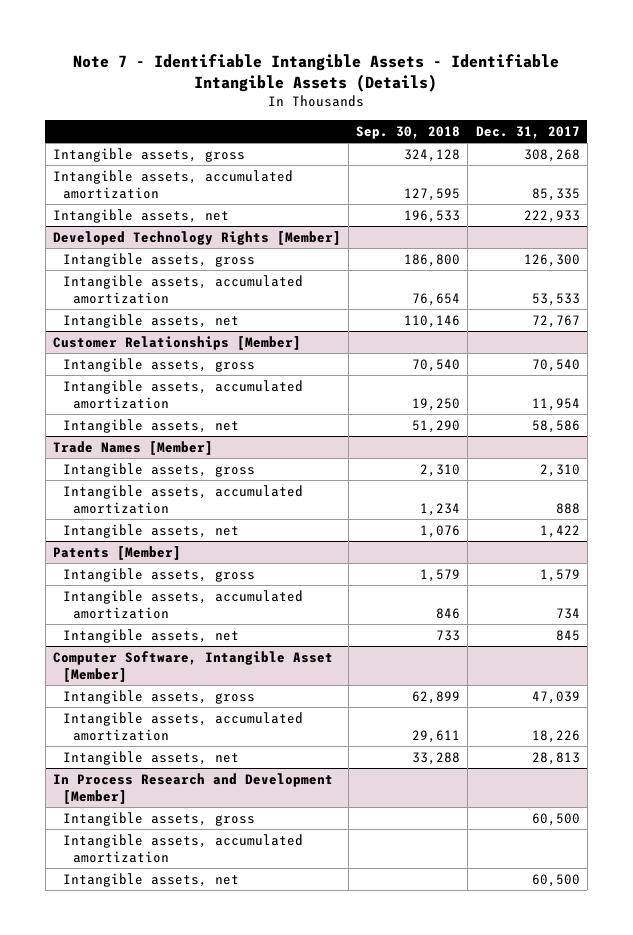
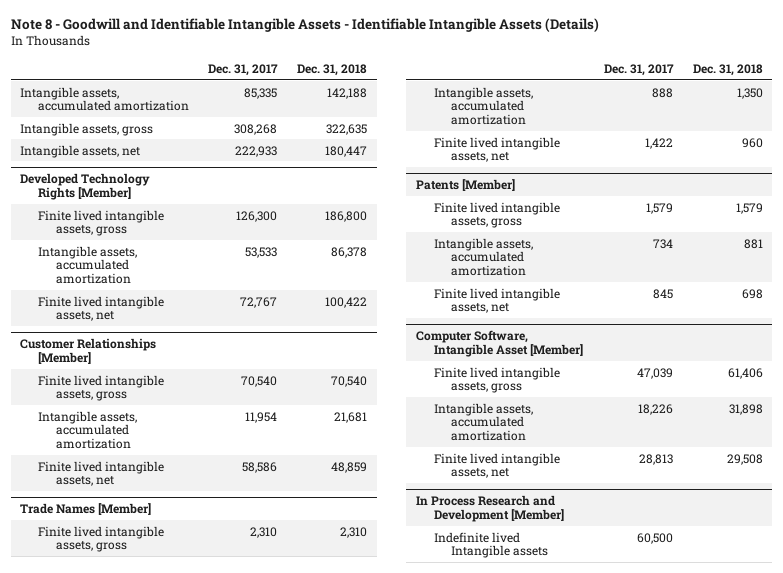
[73,53,560,92] Note 7 - Identifiable Intangible Assets - Identifiable Intangible Assets (Details) -> [10,18,599,33] Note 8 - Goodwill and Identifiable Intangible Assets - Identifiable Intangible Assets (Details)
[356,125,461,139] Sep. 30, 2018 -> none
none -> [296,63,367,76] Dec. 31, 2018
[52,147,245,162] Intangible assets, gross -> [20,122,154,136] Intangible assets, gross
[62,252,255,267] Intangible assets, gross -> [37,209,164,237] Finite lived intangible assets, gross
[62,313,239,328] Intangible assets, net -> [37,295,164,322] Finite lived intangible assets, net
[62,357,255,372] Intangible assets, gross -> [37,374,164,402] Finite lived intangible assets, gross
[62,418,239,433] Intangible assets, net -> [37,460,164,487] Finite lived intangible assets, net
[62,462,255,477] Intangible assets, gross -> [37,525,164,553] Finite lived intangible assets, gross
[62,523,239,538] Intangible assets, net -> [433,136,560,163] Finite lived intangible assets, net
[62,567,255,582] Intangible assets, gross -> [433,201,560,229] Finite lived intangible assets, gross
[62,628,239,643] Intangible assets, net -> [433,287,560,314] Finite lived intangible assets, net
[62,689,255,704] Intangible assets, gross -> [433,366,560,394] Finite lived intangible assets, gross
[62,750,239,765] Intangible assets, net -> [433,452,560,479] Finite lived intangible assets, net
[62,811,255,826] Intangible assets, gross -> none
[62,833,303,863] Intangible assets, accumulated amortization -> none
[62,872,239,887] Intangible assets, net -> none
none -> [433,531,549,559] Indefinite lived Intangible assets

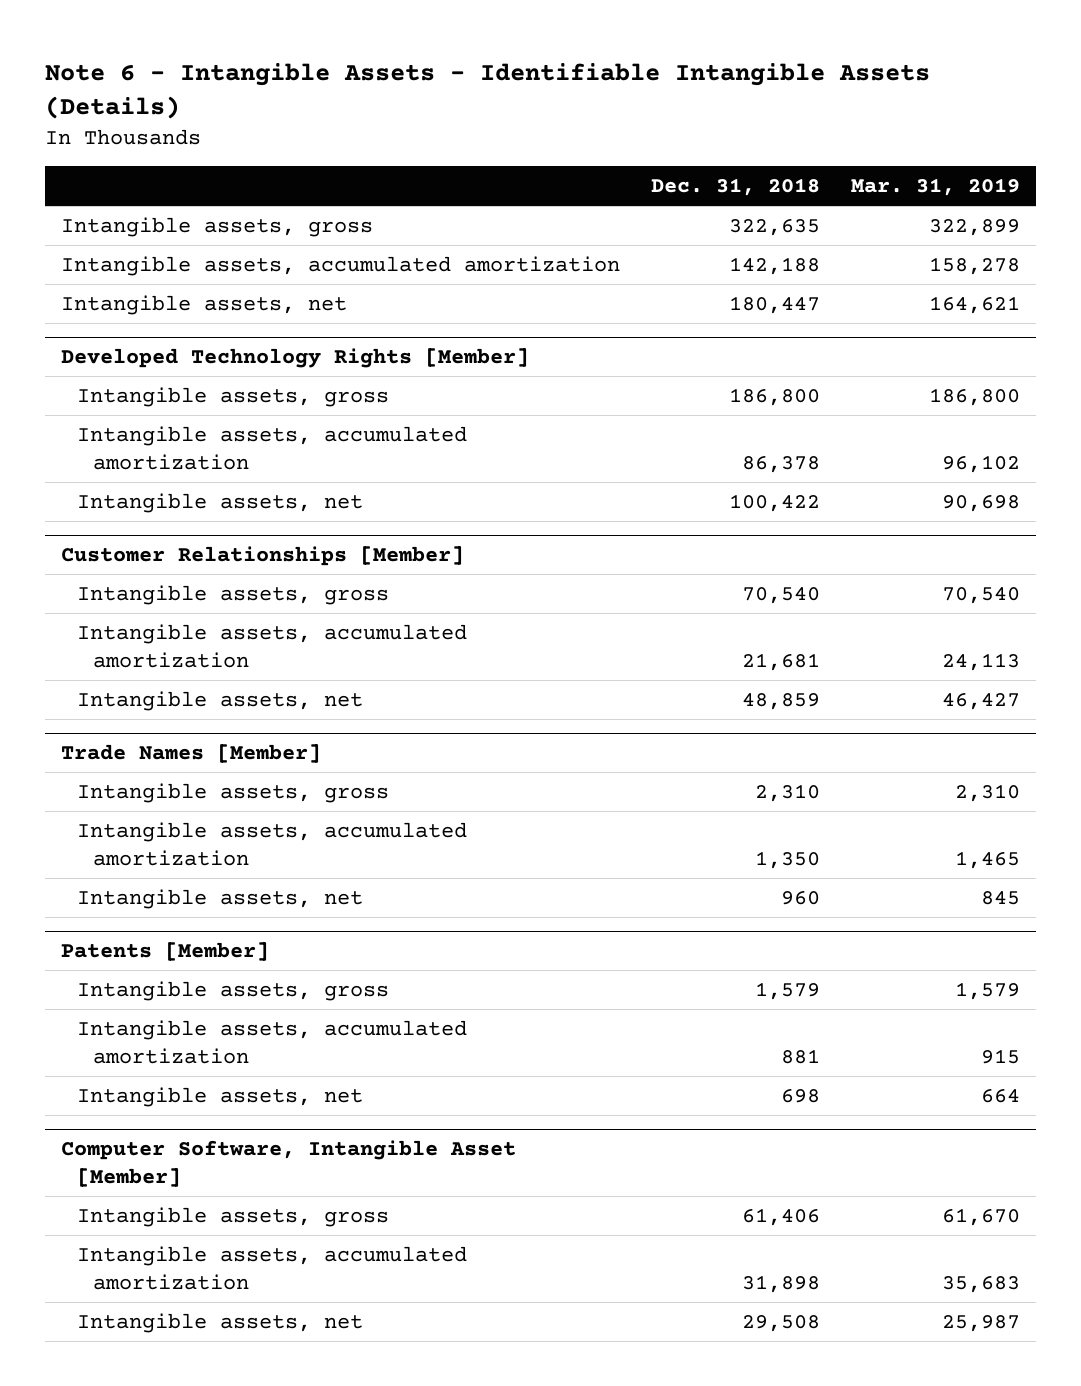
[10,18,599,33] Note 8 - Goodwill and Identifiable Intangible Assets - Identifiable Intangible Assets (Details) -> [45,62,931,120] Note 6 - Intangible Assets - Identifiable Intangible Assets (Details)
[208,63,279,76] Dec. 31, 2017 -> none
none -> [851,177,1021,196] Mar. 31, 2019
[20,86,189,112] Intangible assets, accumulated amortization -> [60,255,620,276] Intangible assets, accumulated amortization
[37,209,164,237] Finite lived intangible assets, gross -> [76,386,389,407] Intangible assets, gross
[37,295,164,322] Finite lived intangible assets, net -> [76,492,363,513] Intangible assets, net
[37,374,164,402] Finite lived intangible assets, gross -> [76,584,389,605] Intangible assets, gross
[37,460,164,487] Finite lived intangible assets, net -> [76,690,363,711] Intangible assets, net
[37,525,164,553] Finite lived intangible assets, gross -> [76,782,389,803] Intangible assets, gross
[433,136,560,163] Finite lived intangible assets, net -> [76,888,363,909] Intangible assets, net
[433,201,560,229] Finite lived intangible assets, gross -> [76,980,389,1001] Intangible assets, gross
[433,287,560,314] Finite lived intangible assets, net -> [76,1086,363,1107] Intangible assets, net
[433,366,560,394] Finite lived intangible assets, gross -> [76,1206,389,1227] Intangible assets, gross
[416,495,564,523] In Process Research and Development [Member] -> none
[433,531,549,559] Indefinite lived Intangible assets -> none
[433,452,560,479] Finite lived intangible assets, net -> [76,1312,363,1333] Intangible assets, net

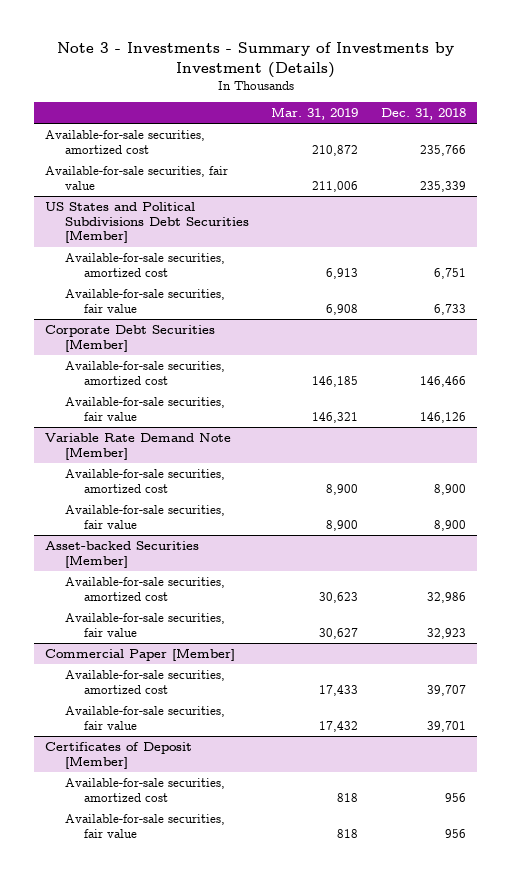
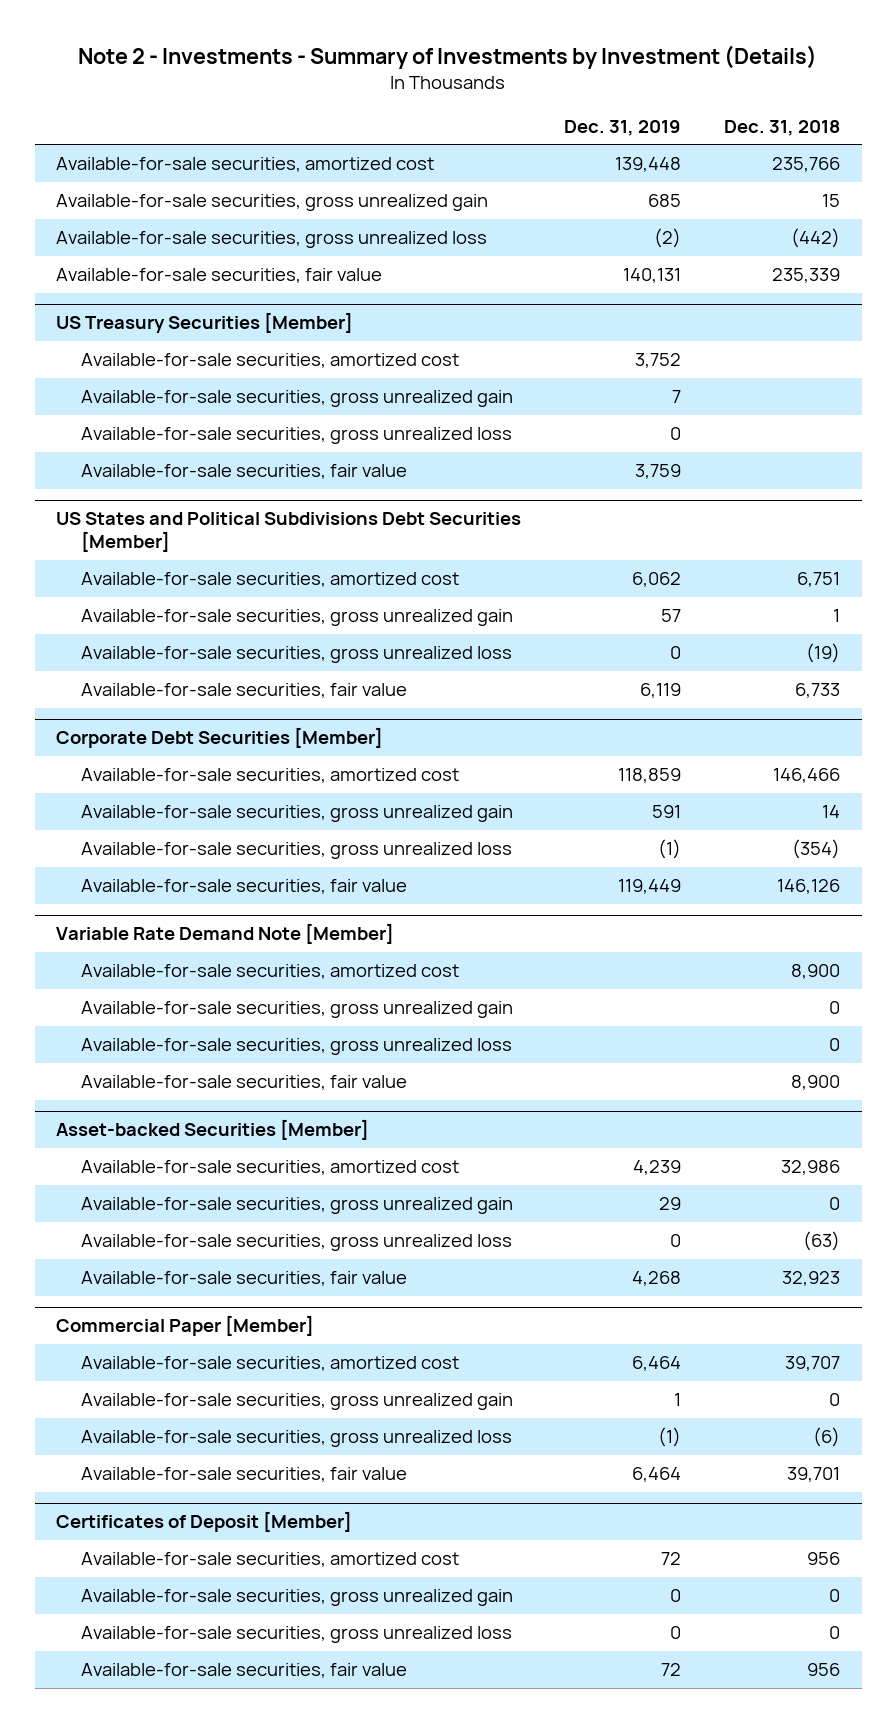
[56,42,454,78] Note 3 - Investments - Summary of Investments by Investment (Details) -> [78,44,818,69] Note 2 - Investments - Summary of Investments by Investment (Details)
[271,107,359,121] Mar. 31, 2019 -> none
none -> [564,119,682,136] Dec. 31, 2019
none -> [56,194,489,212] Available-for-sale securities, gross unrealized gain
none -> [56,231,488,249] Available-for-sale securities, gross unrealized loss
none -> [56,312,354,334] US Treasury Securities [Member]
none -> [81,353,460,369] Available-for-sale securities, amortized cost
none -> [81,390,514,408] Available-for-sale securities, gross unrealized gain
none -> [81,427,513,445] Available-for-sale securities, gross unrealized loss
none -> [81,464,408,480] Available-for-sale securities, fair value
none -> [81,609,514,627] Available-for-sale securities, gross unrealized gain
none -> [81,646,513,664] Available-for-sale securities, gross unrealized loss
none -> [81,805,514,823] Available-for-sale securities, gross unrealized gain
none -> [81,842,513,860] Available-for-sale securities, gross unrealized loss
none -> [81,1001,514,1019] Available-for-sale securities, gross unrealized gain
none -> [81,1038,513,1056] Available-for-sale securities, gross unrealized loss
none -> [81,1197,514,1215] Available-for-sale securities, gross unrealized gain
none -> [81,1234,513,1252] Available-for-sale securities, gross unrealized loss
none -> [81,1393,514,1411] Available-for-sale securities, gross unrealized gain
none -> [81,1430,513,1448] Available-for-sale securities, gross unrealized loss
none -> [81,1589,514,1607] Available-for-sale securities, gross unrealized gain
none -> [81,1626,513,1644] Available-for-sale securities, gross unrealized loss

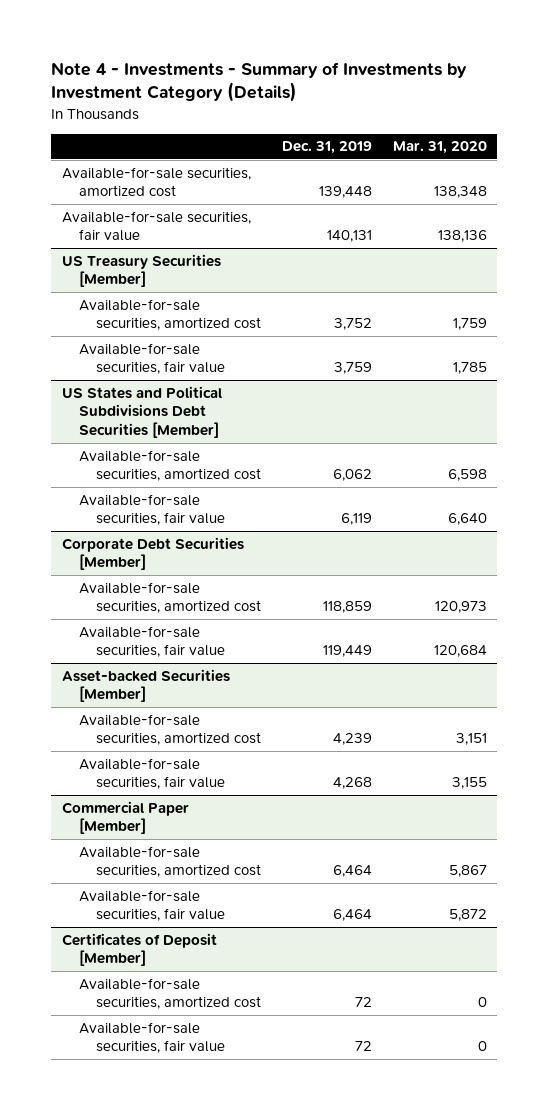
[78,44,818,69] Note 2 - Investments - Summary of Investments by Investment (Details) -> [51,61,468,103] Note 4 - Investments - Summary of Investments by Investment Category (Details)
[724,119,841,136] Dec. 31, 2018 -> none
none -> [392,141,487,155] Mar. 31, 2020
[56,194,489,212] Available-for-sale securities, gross unrealized gain -> none
[56,231,488,249] Available-for-sale securities, gross unrealized loss -> none
[81,390,514,408] Available-for-sale securities, gross unrealized gain -> none
[81,427,513,445] Available-for-sale securities, gross unrealized loss -> none
[81,609,514,627] Available-for-sale securities, gross unrealized gain -> none
[81,646,513,664] Available-for-sale securities, gross unrealized loss -> none
[81,805,514,823] Available-for-sale securities, gross unrealized gain -> none
[81,842,513,860] Available-for-sale securities, gross unrealized loss -> none
[56,923,395,945] Variable Rate Demand Note [Member] -> none
[81,964,460,980] Available-for-sale securities, amortized cost -> none
[81,1001,514,1019] Available-for-sale securities, gross unrealized gain -> none
[81,1038,513,1056] Available-for-sale securities, gross unrealized loss -> none
[81,1075,408,1091] Available-for-sale securities, fair value -> none
[81,1197,514,1215] Available-for-sale securities, gross unrealized gain -> none
[81,1234,513,1252] Available-for-sale securities, gross unrealized loss -> none
[81,1393,514,1411] Available-for-sale securities, gross unrealized gain -> none
[81,1430,513,1448] Available-for-sale securities, gross unrealized loss -> none
[81,1589,514,1607] Available-for-sale securities, gross unrealized gain -> none
[81,1626,513,1644] Available-for-sale securities, gross unrealized loss -> none

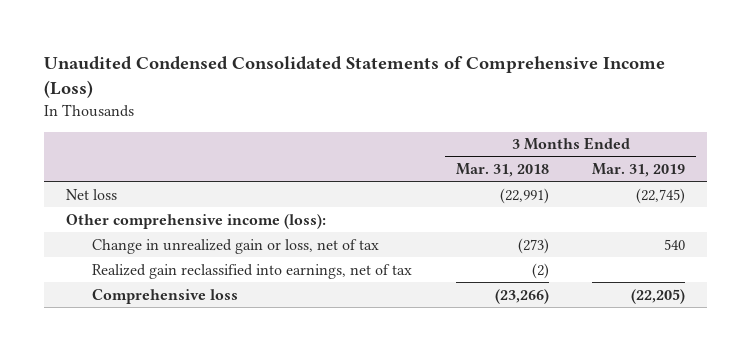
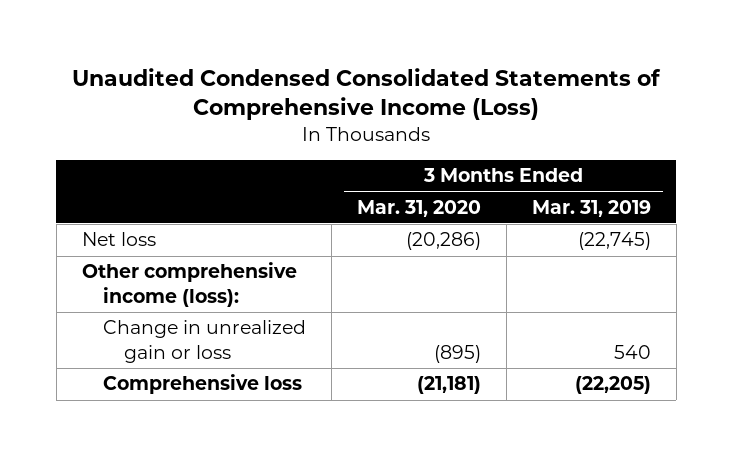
[455,163,549,178] Mar. 31, 2018 -> none
none -> [356,199,481,217] Mar. 31, 2020
[91,263,412,279] Realized gain reclassified into earnings, net of tax -> none
[91,238,379,254] Change in unrealized gain or loss, net of tax -> [102,320,306,364] Change in unrealized gain or loss

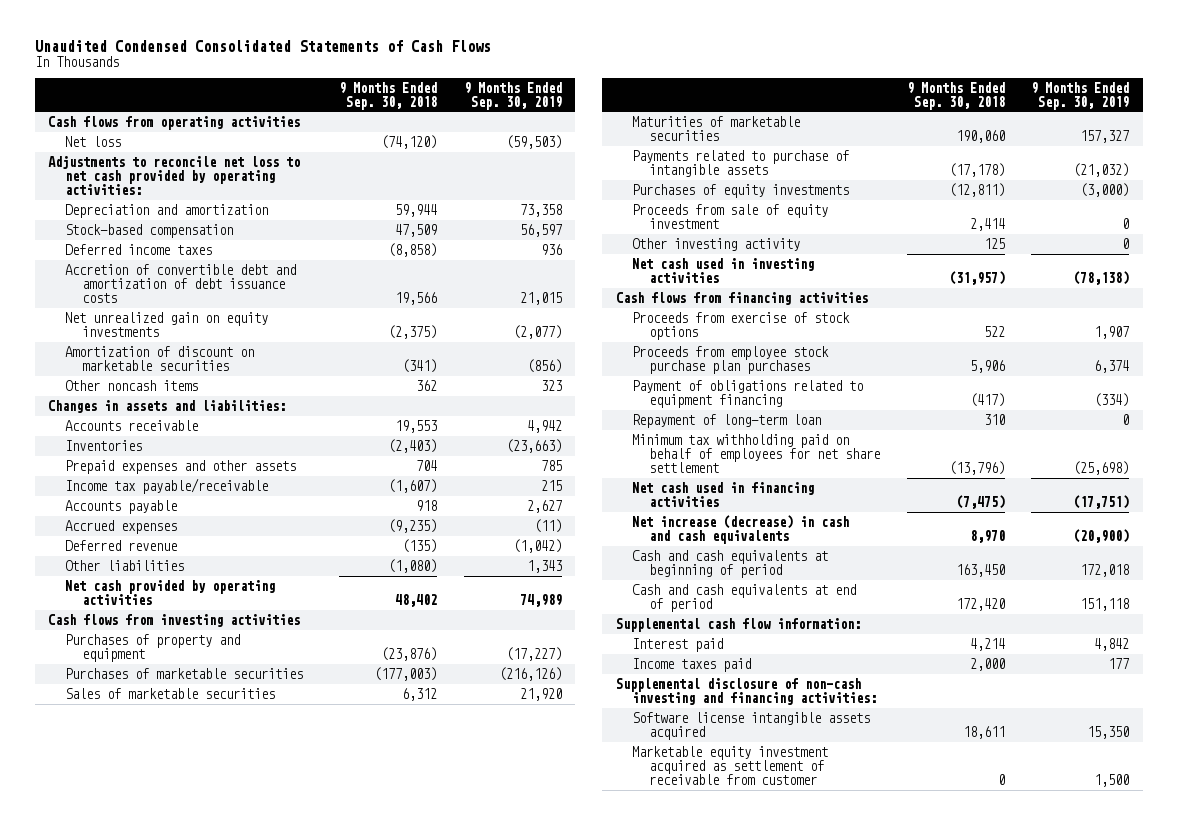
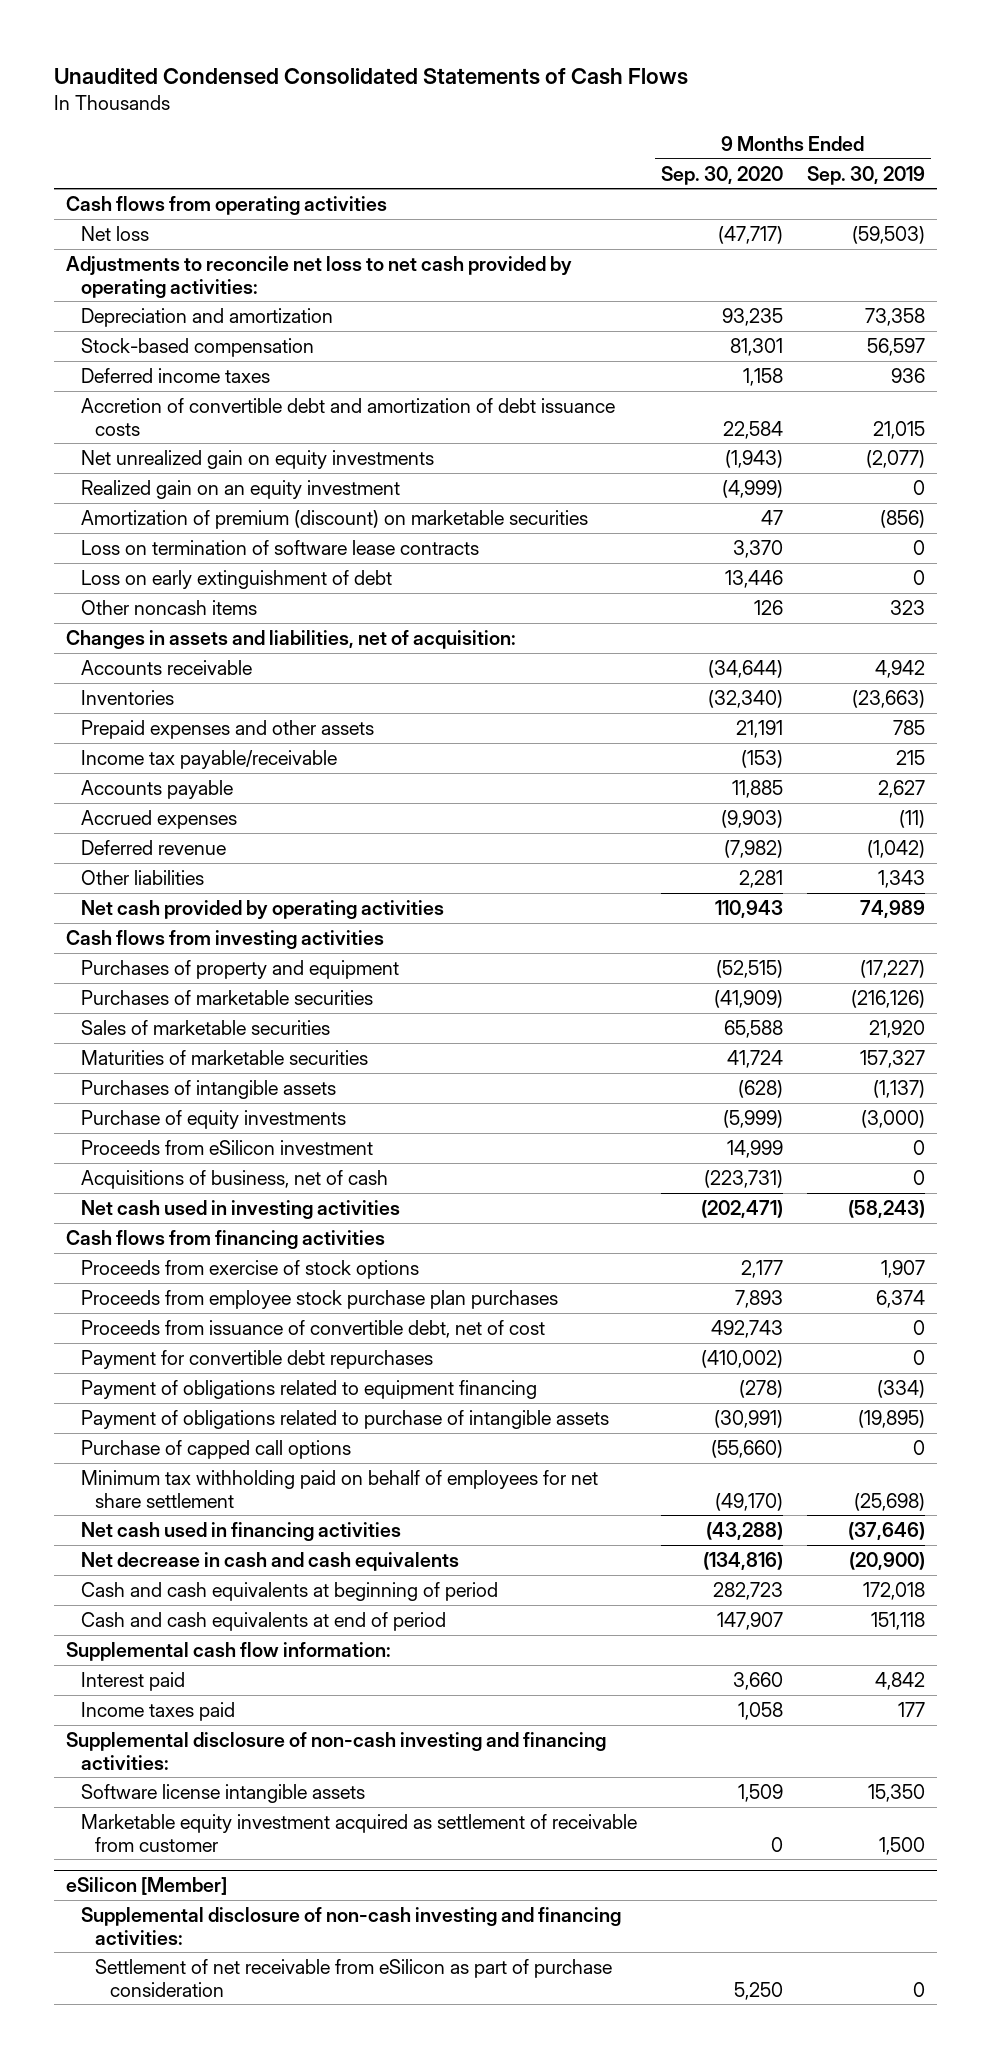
[339,81,438,110] 9 Months Ended Sep. 30, 2018 -> none
none -> [660,165,783,185] Sep. 30, 2020
none -> [80,479,400,499] Realized gain on an equity investment
[64,345,254,371] Amortization of discount on marketable securities -> [80,509,588,529] Amortization of premium (discount) on marketable securities
none -> [80,539,479,555] Loss on termination of software lease contracts
none -> [80,569,392,589] Loss on early extinguishment of debt
[48,399,287,413] Changes in assets and liabilities: -> [66,629,517,649] Changes in assets and liabilities, net of acquisition:
[632,149,850,177] Payments related to purchase of intangible assets -> none
[632,237,801,251] Other investing activity -> none
none -> [80,1079,336,1099] Purchases of intangible assets
[632,183,850,198] Purchases of equity investments -> [80,1109,346,1129] Purchase of equity investments
[632,203,829,229] Proceeds from sale of equity investment -> [80,1139,373,1155] Proceeds from eSilicon investment
none -> [80,1169,388,1189] Acquisitions of business, net of cash
[1073,270,1130,285] (78,138) -> [847,1199,925,1218] (58,243)
none -> [80,1319,545,1338] Proceeds from issuance of convertible debt, net of cost
none -> [80,1349,433,1369] Payment for convertible debt repurchases
[632,413,822,428] Repayment of long-term loan -> none
none -> [80,1409,609,1429] Payment of obligations related to purchase of intangible assets
none -> [80,1439,351,1459] Purchase of capped call options
[1073,494,1130,509] (17,751) -> [847,1521,925,1540] (37,646)
[632,514,850,544] Net increase (decrease) in cash and cash equivalents -> [80,1551,459,1571] Net decrease in cash and cash equivalents
[632,711,871,740] Software license intangible assets acquired -> [80,1783,365,1803] Software license intangible assets
none -> [66,1877,228,1896] eSilicon [Member]
none -> [80,1906,621,1945] Supplemental disclosure of non-cash investing and financing activities:
none -> [95,1958,613,1997] Settlement of net receivable from eSilicon as part of purchase consideration

